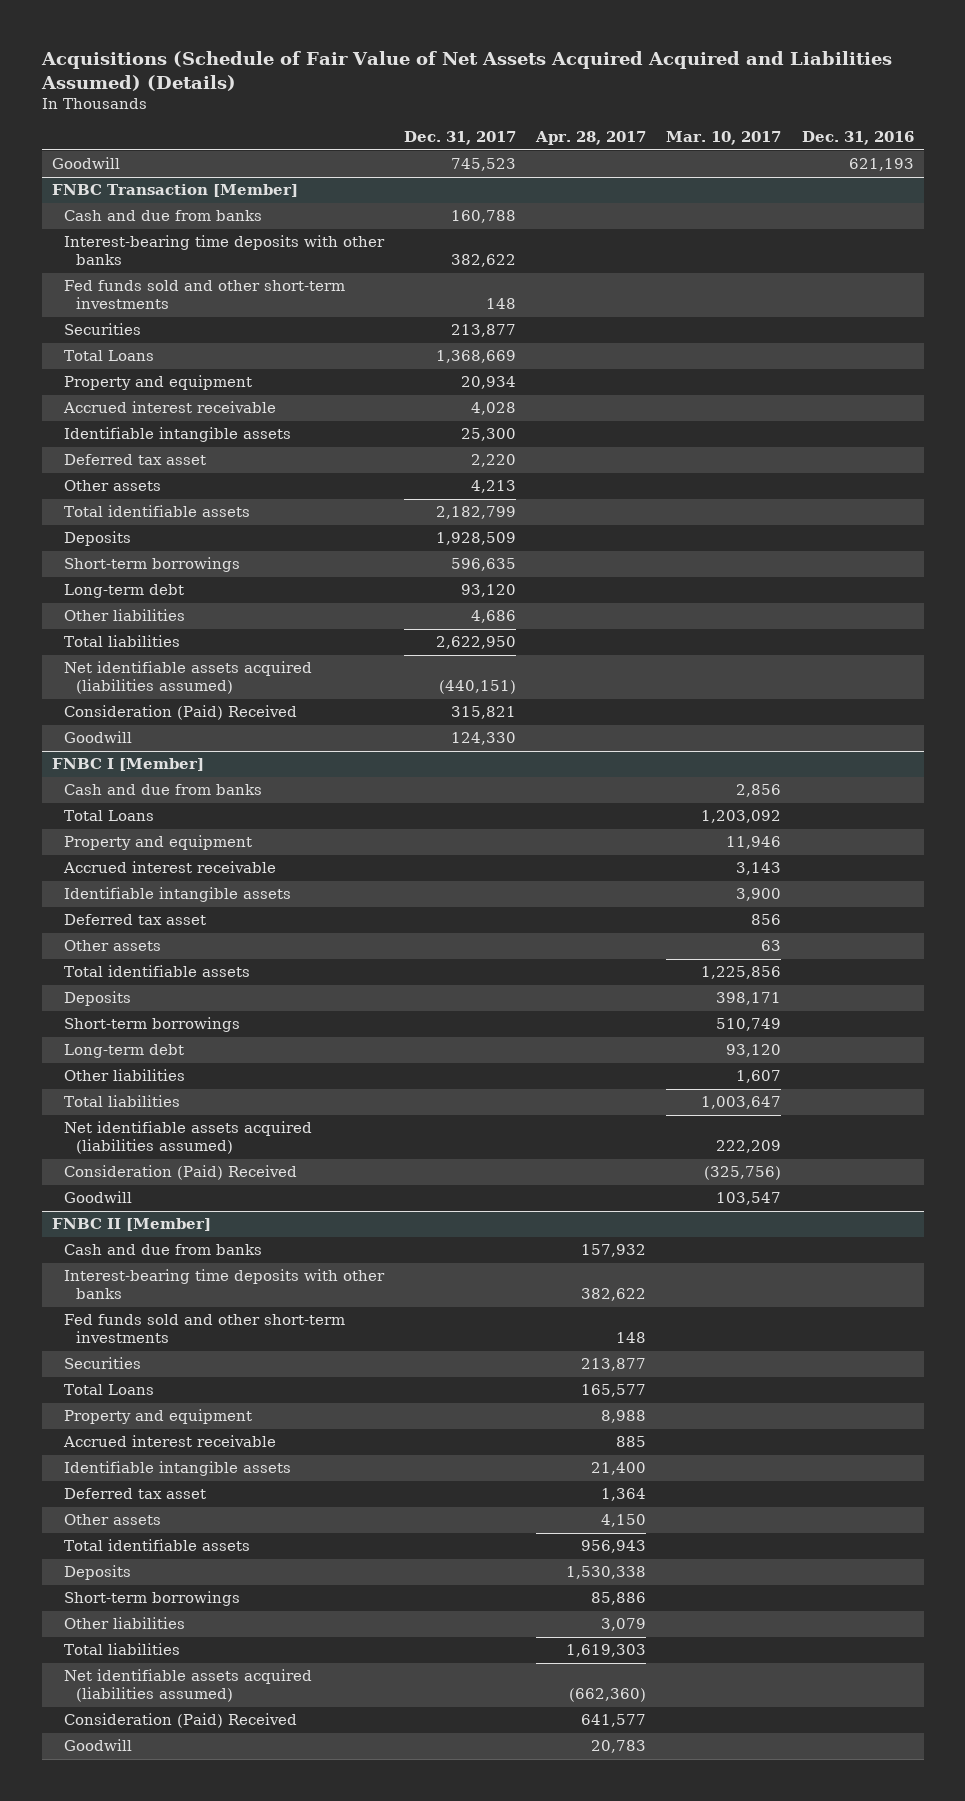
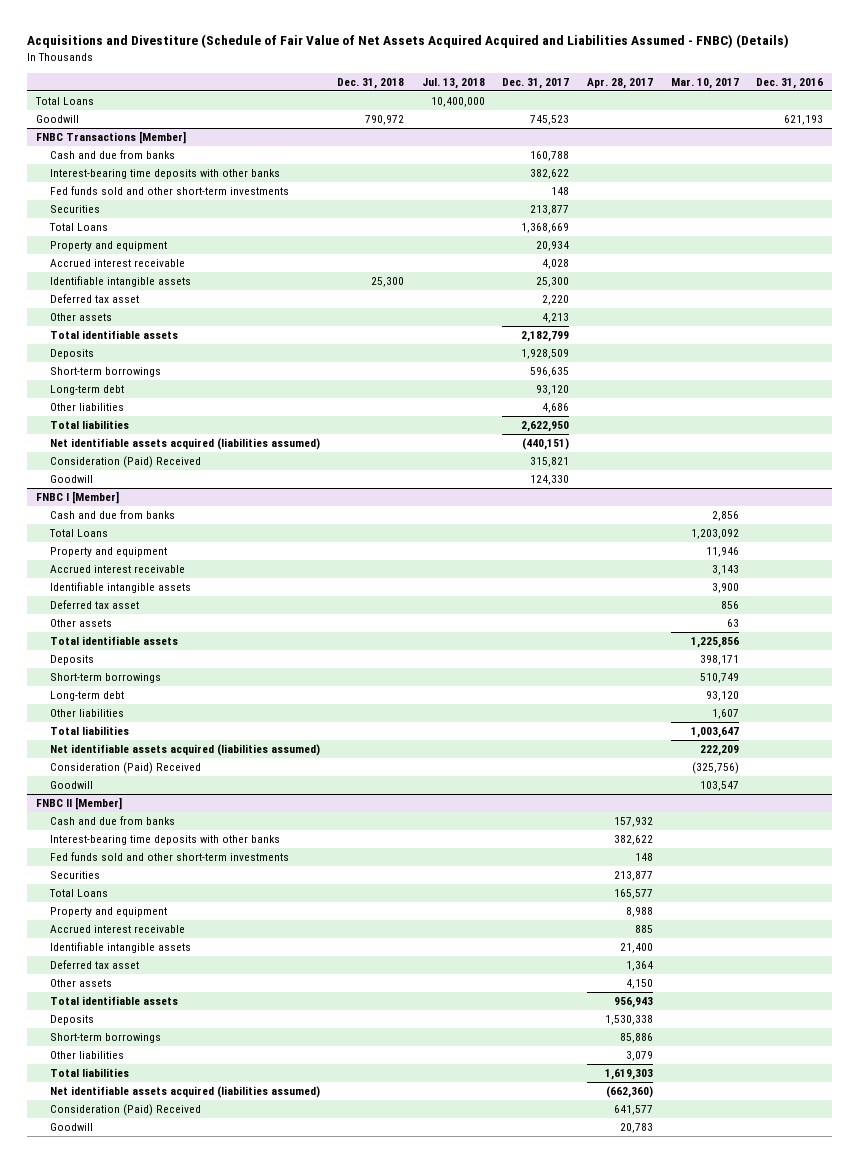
[40,51,892,91] Acquisitions (Schedule of Fair Value of Net Assets Acquired Acquired and Liabilities Assumed) (Details) -> [27,34,790,49] Acquisitions and Divestiture (Schedule of Fair Value of Net Assets Acquired Acquired and Liabilities Assumed - FNBC) (Details)
none -> [337,77,405,89] Dec. 31, 2018
none -> [421,77,485,89] Jul. 13, 2018
none -> [34,97,94,106] Total Loans
[51,184,298,198] FNBC Transaction [Member] -> [35,131,186,145] FNBC Transactions [Member]

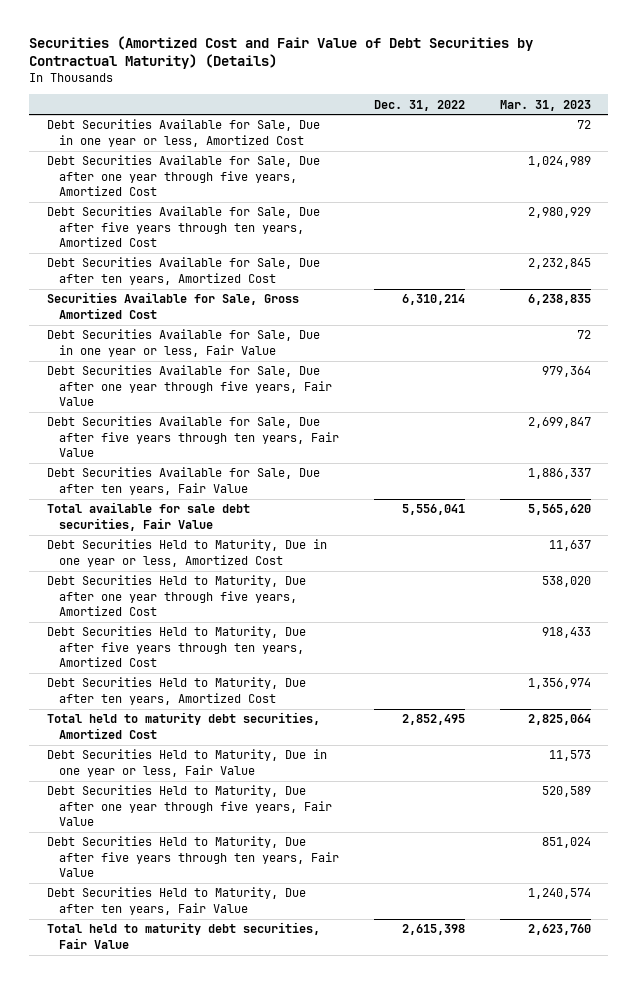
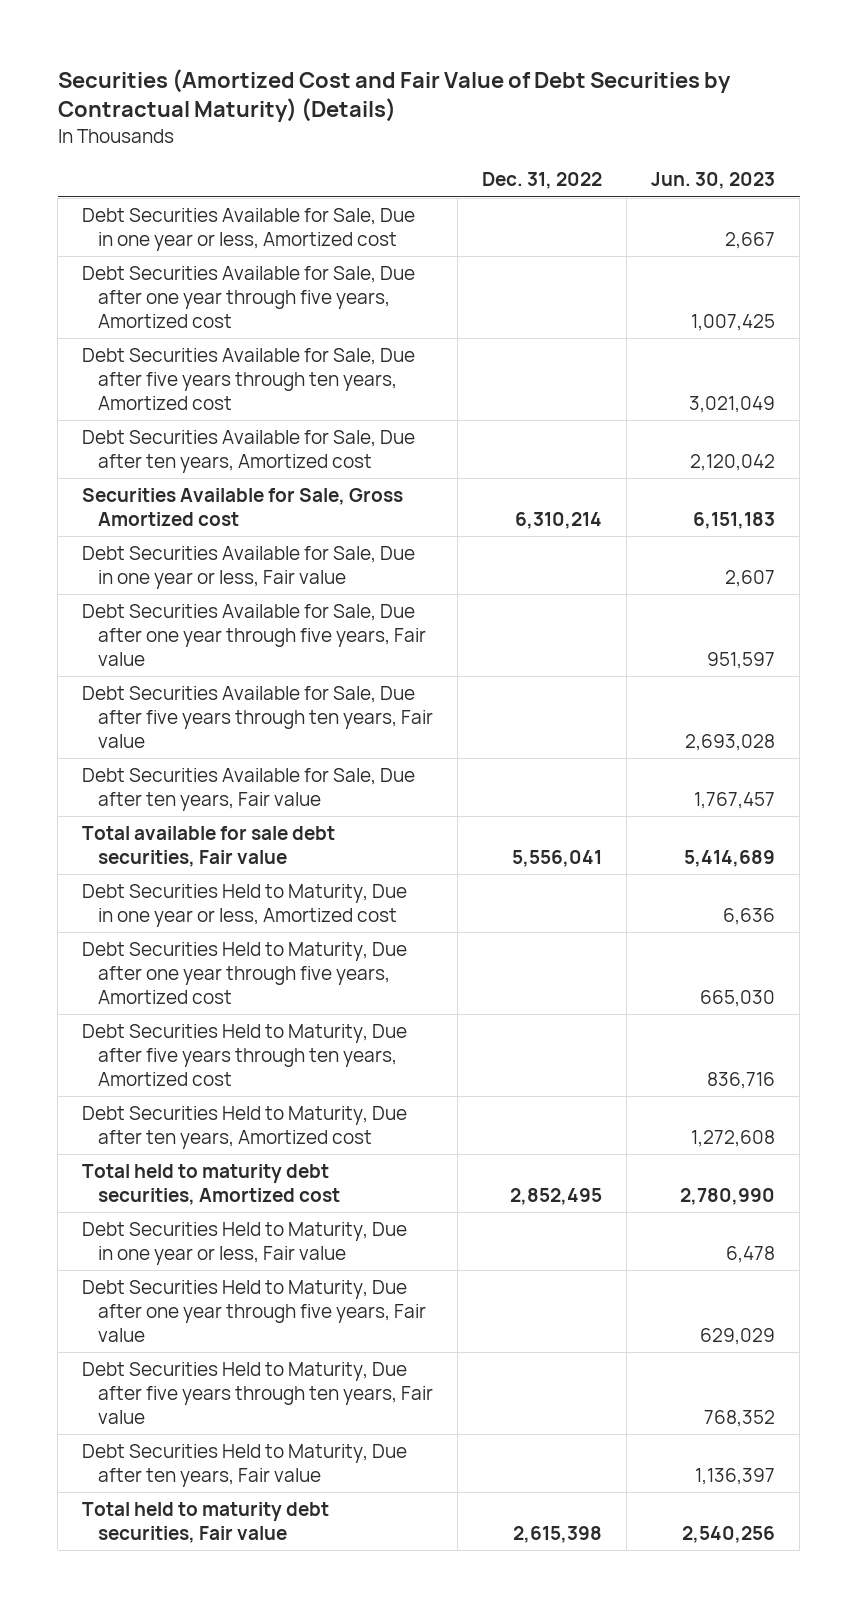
[499,99,591,111] Mar. 31, 2023 -> none
none -> [651,172,776,190] Jun. 30, 2023
[46,119,320,147] Debt Securities Available for Sale, Due in one year or less, Amortized Cost -> [82,208,416,251] Debt Securities Available for Sale, Due in one year or less, Amortized cost
[46,155,320,197] Debt Securities Available for Sale, Due after one year through five years, Amortized Cost -> [82,266,416,328] Debt Securities Available for Sale, Due after one year through five years, Amortized cost
[46,206,320,248] Debt Securities Available for Sale, Due after five years through ten years, Amortized Cost -> [82,348,416,410] Debt Securities Available for Sale, Due after five years through ten years, Amortized cost
[46,257,320,285] Debt Securities Available for Sale, Due after ten years, Amortized Cost -> [82,430,416,473] Debt Securities Available for Sale, Due after ten years, Amortized cost
[46,292,299,319] Securities Available for Sale, Gross Amortized Cost -> [82,488,404,526] Securities Available for Sale, Gross Amortized cost
[46,329,320,357] Debt Securities Available for Sale, Due in one year or less, Fair Value -> [82,546,416,589] Debt Securities Available for Sale, Due in one year or less, Fair value
[46,365,333,407] Debt Securities Available for Sale, Due after one year through five years, Fair Value -> [82,604,426,666] Debt Securities Available for Sale, Due after one year through five years, Fair value
[46,416,340,458] Debt Securities Available for Sale, Due after five years through ten years, Fair Value -> [82,686,433,748] Debt Securities Available for Sale, Due after five years through ten years, Fair value
[46,467,320,495] Debt Securities Available for Sale, Due after ten years, Fair Value -> [82,768,416,811] Debt Securities Available for Sale, Due after ten years, Fair value
[46,502,250,531] Total available for sale debt securities, Fair Value -> [82,826,336,867] Total available for sale debt securities, Fair value
[46,539,327,567] Debt Securities Held to Maturity, Due in one year or less, Amortized Cost -> [82,884,408,927] Debt Securities Held to Maturity, Due in one year or less, Amortized cost
[46,575,306,617] Debt Securities Held to Maturity, Due after one year through five years, Amortized Cost -> [82,942,408,1004] Debt Securities Held to Maturity, Due after one year through five years, Amortized cost
[46,626,306,668] Debt Securities Held to Maturity, Due after five years through ten years, Amortized Cost -> [82,1024,408,1086] Debt Securities Held to Maturity, Due after five years through ten years, Amortized cost
[46,677,306,705] Debt Securities Held to Maturity, Due after ten years, Amortized Cost -> [82,1106,408,1149] Debt Securities Held to Maturity, Due after ten years, Amortized cost
[46,712,320,739] Total held to maturity debt securities, Amortized Cost -> [82,1164,340,1205] Total held to maturity debt securities, Amortized cost
[46,749,327,777] Debt Securities Held to Maturity, Due in one year or less, Fair Value -> [82,1222,408,1265] Debt Securities Held to Maturity, Due in one year or less, Fair value
[46,785,333,827] Debt Securities Held to Maturity, Due after one year through five years, Fair Value -> [82,1280,426,1342] Debt Securities Held to Maturity, Due after one year through five years, Fair value
[46,836,340,878] Debt Securities Held to Maturity, Due after five years through ten years, Fair Value -> [82,1362,433,1424] Debt Securities Held to Maturity, Due after five years through ten years, Fair value
[46,887,306,915] Debt Securities Held to Maturity, Due after ten years, Fair Value -> [82,1444,408,1487] Debt Securities Held to Maturity, Due after ten years, Fair value
[46,922,320,949] Total held to maturity debt securities, Fair Value -> [82,1502,330,1543] Total held to maturity debt securities, Fair value

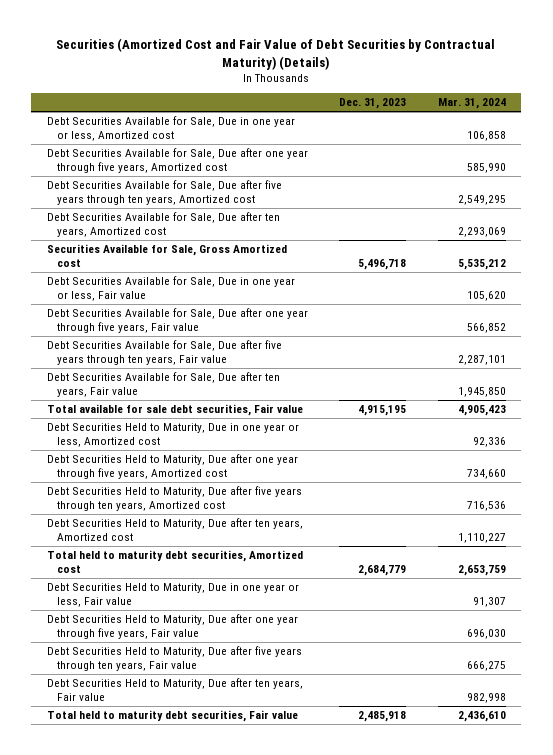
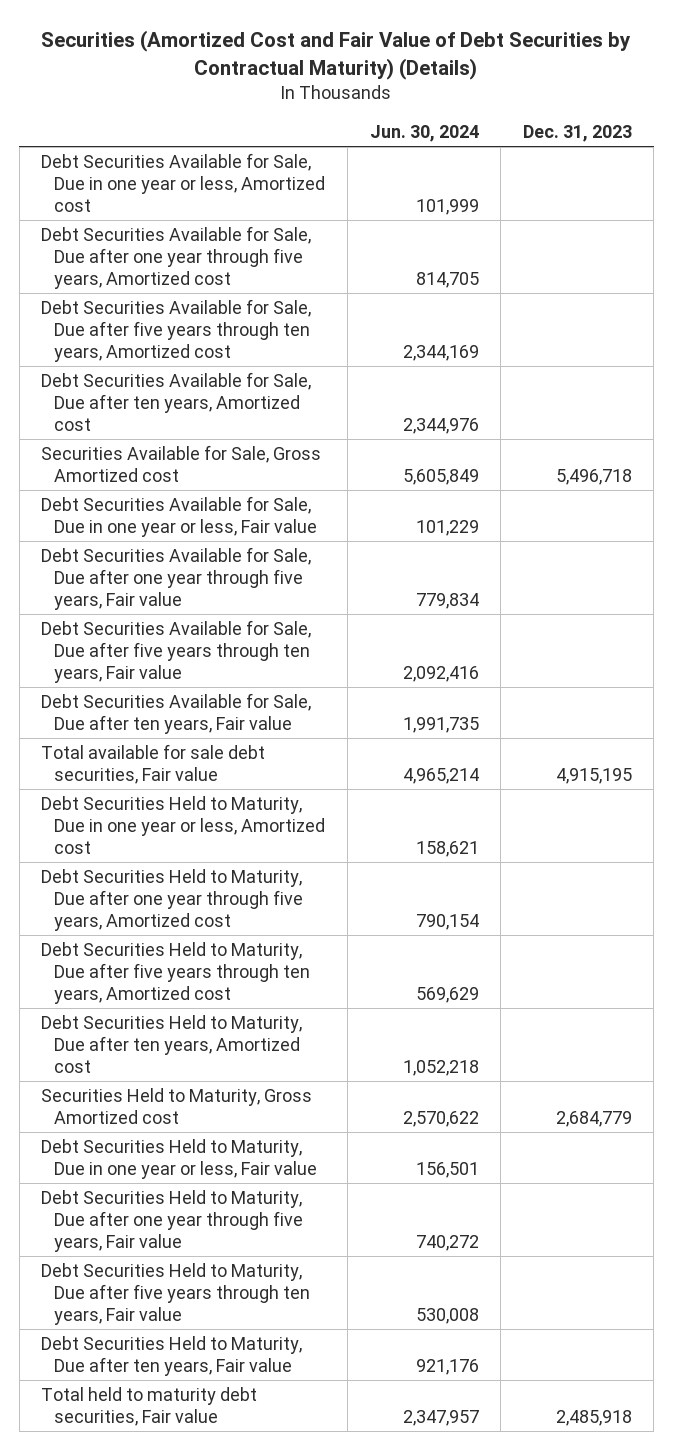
[437,98,506,110] Mar. 31, 2024 -> none
none -> [369,125,479,143] Jun. 30, 2024
[46,550,303,574] Total held to maturity debt securities, Amortized cost -> [41,1087,313,1124] Securities Held to Maturity, Gross Amortized cost

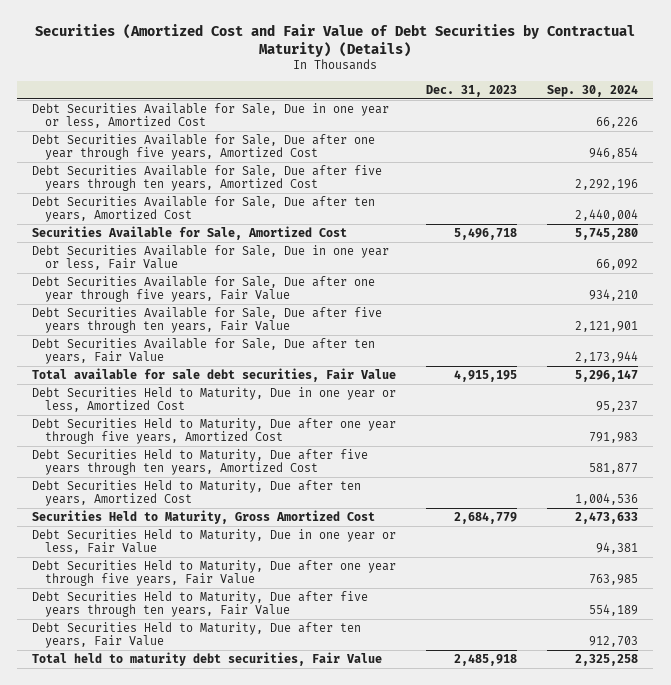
[369,125,479,143] Jun. 30, 2024 -> none
none -> [547,84,639,97] Sep. 30, 2024
[41,152,326,212] Debt Securities Available for Sale, Due in one year or less, Amortized cost -> [32,102,390,129] Debt Securities Available for Sale, Due in one year or less, Amortized Cost
[41,225,312,289] Debt Securities Available for Sale, Due after one year through five years, Amortized cost -> [32,133,376,161] Debt Securities Available for Sale, Due after one year through five years, Amortized Cost
[41,298,312,362] Debt Securities Available for Sale, Due after five years through ten years, Amortized cost -> [32,164,383,192] Debt Securities Available for Sale, Due after five years through ten years, Amortized Cost
[41,371,312,431] Debt Securities Available for Sale, Due after ten years, Amortized cost -> [32,195,376,223] Debt Securities Available for Sale, Due after ten years, Amortized Cost
[41,444,322,482] Securities Available for Sale, Gross Amortized cost -> [32,225,348,240] Securities Available for Sale, Amortized Cost
[41,495,318,537] Debt Securities Available for Sale, Due in one year or less, Fair value -> [32,244,390,271] Debt Securities Available for Sale, Due in one year or less, Fair Value
[41,546,312,610] Debt Securities Available for Sale, Due after one year through five years, Fair value -> [32,275,376,303] Debt Securities Available for Sale, Due after one year through five years, Fair Value
[41,619,312,683] Debt Securities Available for Sale, Due after five years through ten years, Fair value -> [32,306,383,334] Debt Securities Available for Sale, Due after five years through ten years, Fair Value
[41,692,312,734] Debt Securities Available for Sale, Due after ten years, Fair value -> [32,337,376,365] Debt Securities Available for Sale, Due after ten years, Fair Value
[41,743,266,784] Total available for sale debt securities, Fair value -> [32,367,397,382] Total available for sale debt securities, Fair Value
[41,795,326,854] Debt Securities Held to Maturity, Due in one year or less, Amortized cost -> [32,386,397,413] Debt Securities Held to Maturity, Due in one year or less, Amortized Cost
[41,868,304,931] Debt Securities Held to Maturity, Due after one year through five years, Amortized cost -> [32,417,397,445] Debt Securities Held to Maturity, Due after one year through five years, Amortized Cost
[41,941,311,1004] Debt Securities Held to Maturity, Due after five years through ten years, Amortized cost -> [32,448,369,476] Debt Securities Held to Maturity, Due after five years through ten years, Amortized Cost
[41,1014,303,1073] Debt Securities Held to Maturity, Due after ten years, Amortized cost -> [32,479,362,507] Debt Securities Held to Maturity, Due after ten years, Amortized Cost
[41,1087,313,1124] Securities Held to Maturity, Gross Amortized cost -> [32,509,376,524] Securities Held to Maturity, Gross Amortized Cost
[41,1138,318,1179] Debt Securities Held to Maturity, Due in one year or less, Fair value -> [32,528,397,555] Debt Securities Held to Maturity, Due in one year or less, Fair Value
[41,1189,304,1252] Debt Securities Held to Maturity, Due after one year through five years, Fair value -> [32,559,397,587] Debt Securities Held to Maturity, Due after one year through five years, Fair Value
[41,1262,311,1325] Debt Securities Held to Maturity, Due after five years through ten years, Fair value -> [32,590,369,618] Debt Securities Held to Maturity, Due after five years through ten years, Fair Value
[41,1335,303,1376] Debt Securities Held to Maturity, Due after ten years, Fair value -> [32,621,362,649] Debt Securities Held to Maturity, Due after ten years, Fair Value
[41,1386,258,1426] Total held to maturity debt securities, Fair value -> [32,651,383,666] Total held to maturity debt securities, Fair Value

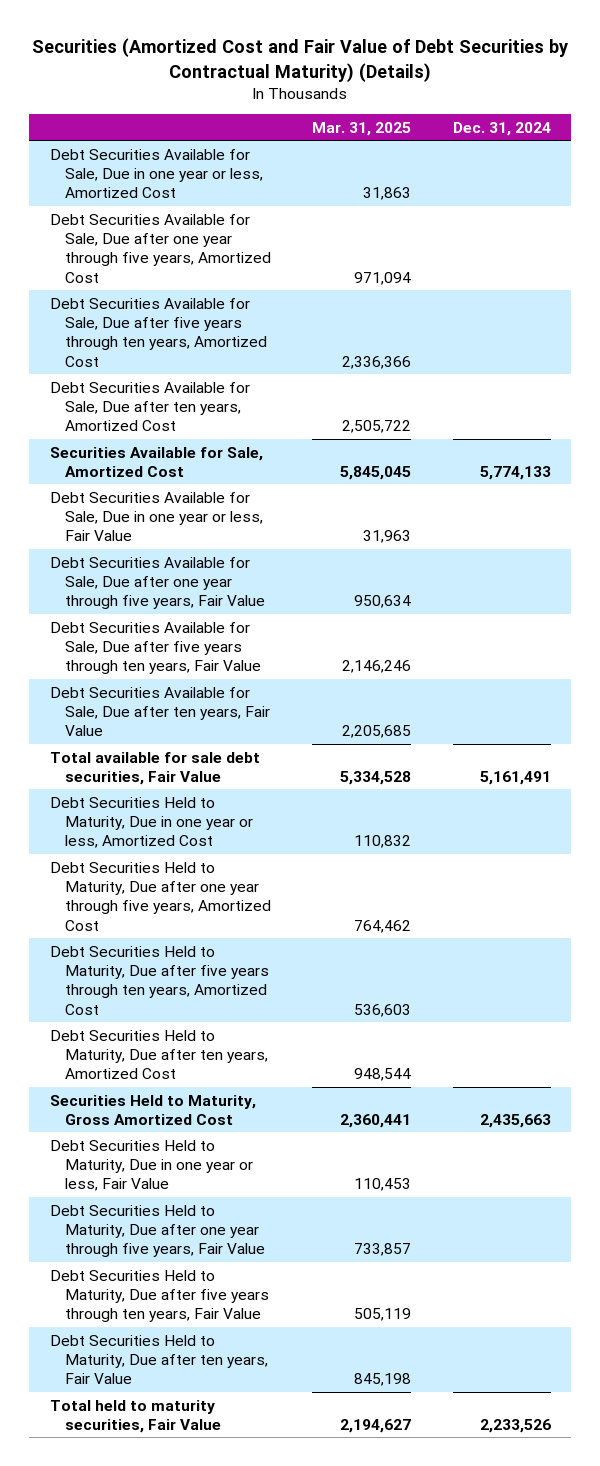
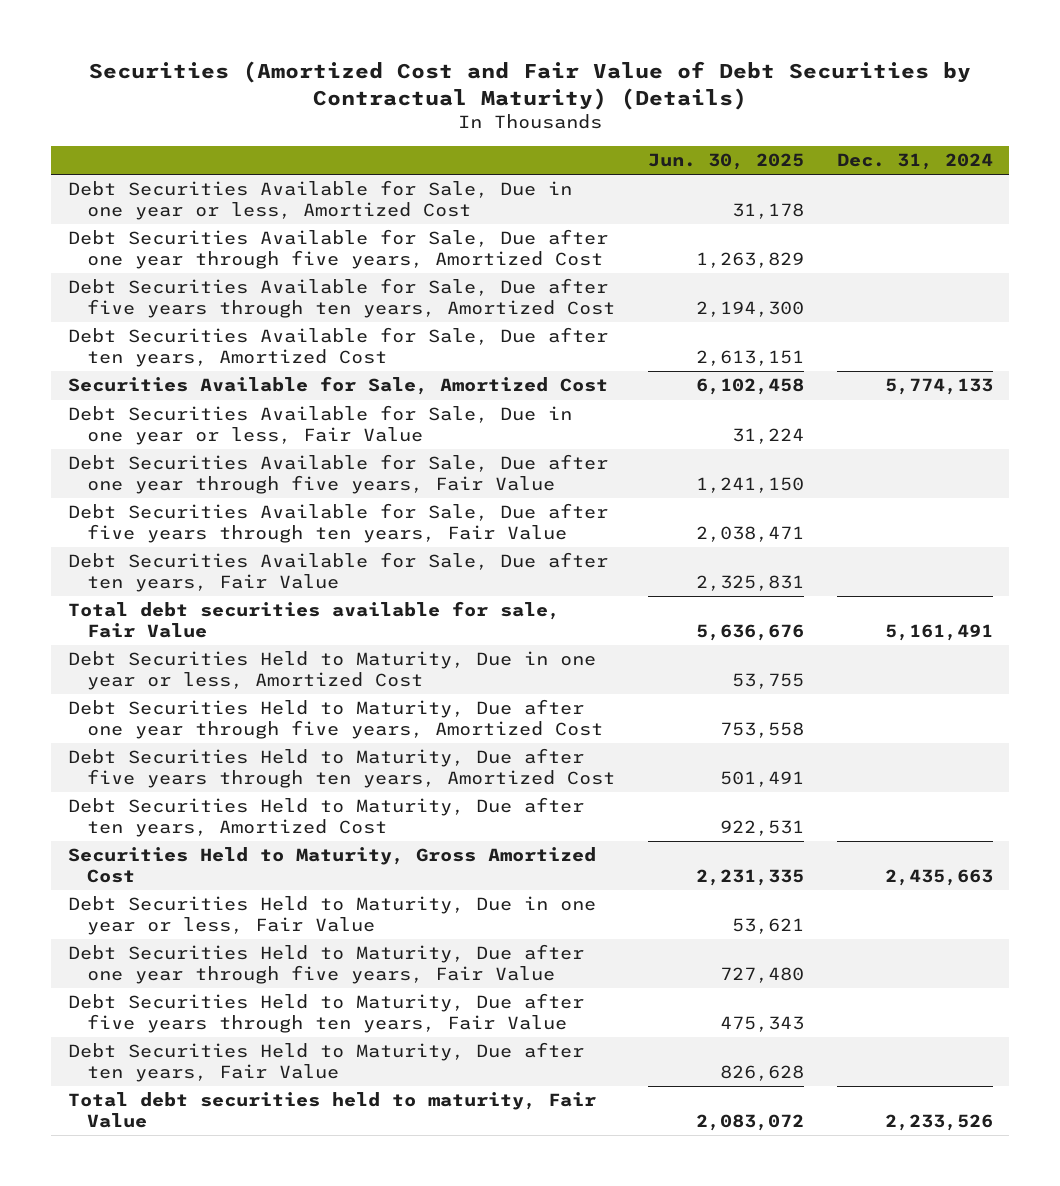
[312,121,412,136] Mar. 31, 2025 -> none
none -> [647,153,804,171] Jun. 30, 2025
[49,751,260,785] Total available for sale debt securities, Fair Value -> [67,601,560,638] Total debt securities available for sale, Fair Value
[49,1399,221,1433] Total held to maturity securities, Fair Value -> [67,1092,596,1128] Total debt securities held to maturity, Fair Value

